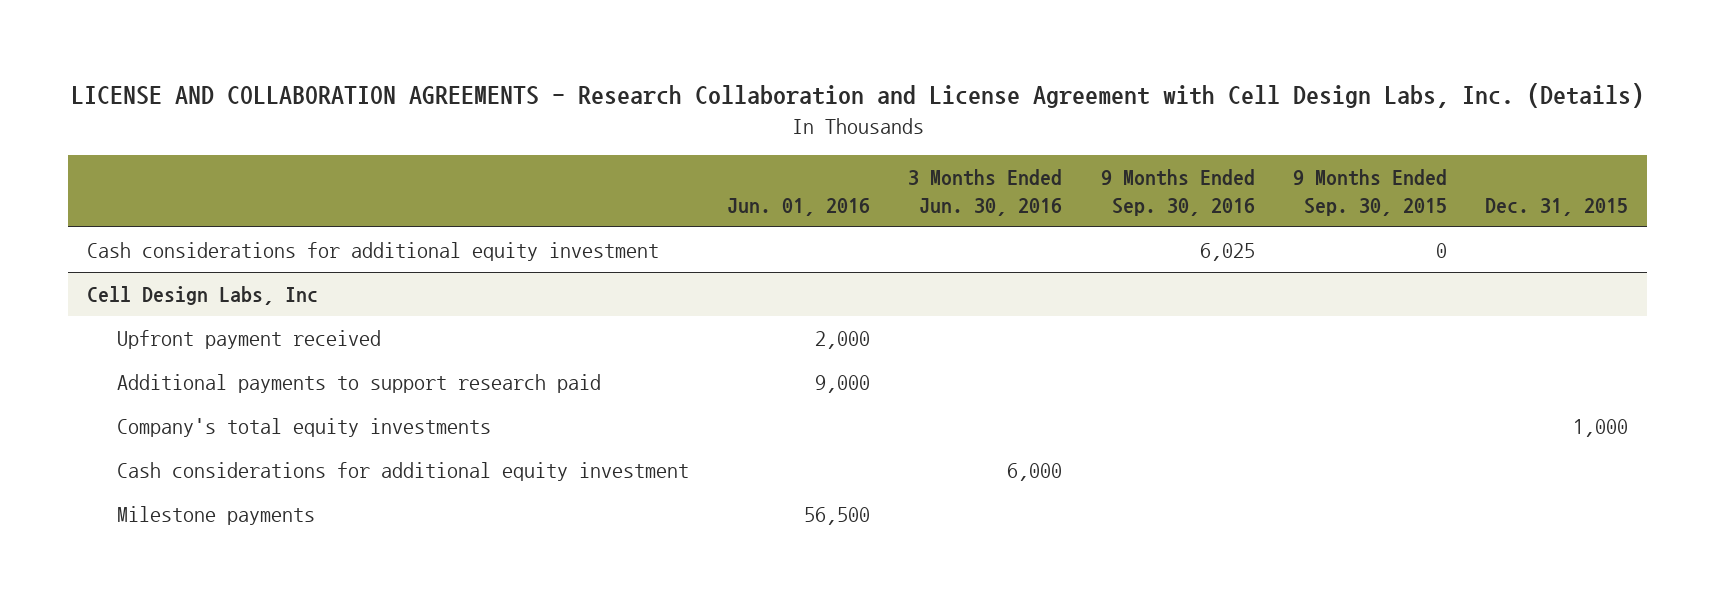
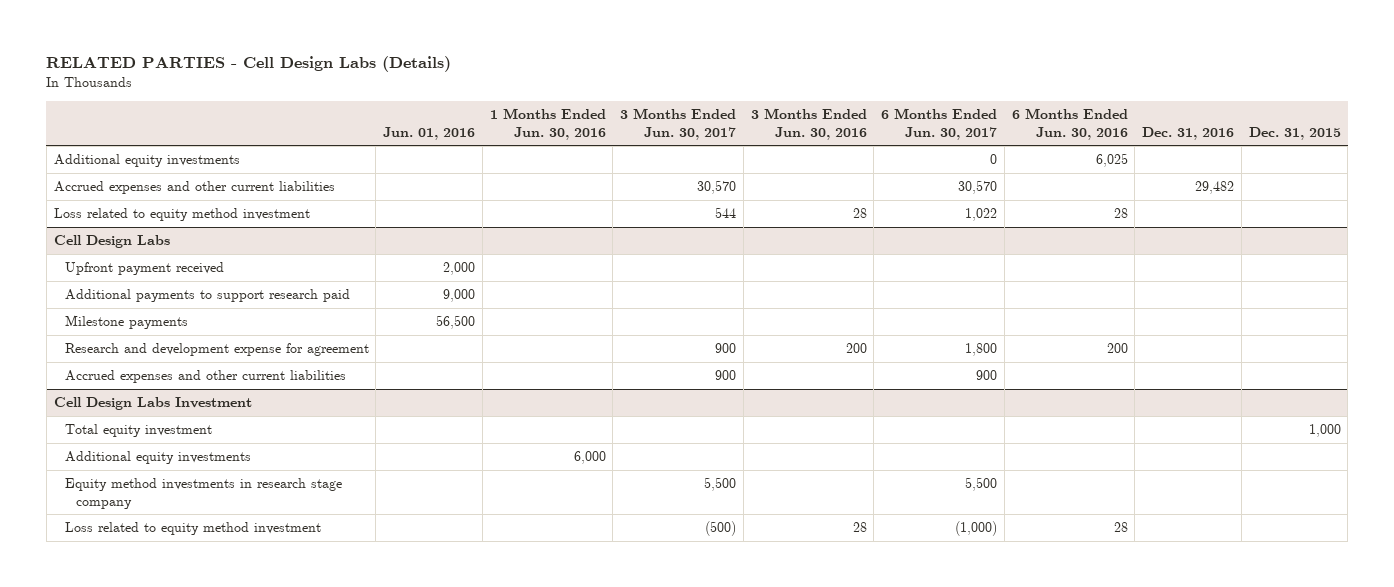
[70,82,1644,108] LICENSE AND COLLABORATION AGREEMENTS - Research Collaboration and License Agreement with Cell Design Labs, Inc. (Details) -> [46,56,452,73] RELATED PARTIES - Cell Design Labs (Details)
[1100,168,1255,216] 9 Months Ended Sep. 30, 2016 -> none
[1293,168,1448,216] 9 Months Ended Sep. 30, 2015 -> none
none -> [489,108,606,140] 1 Months Ended Jun. 30, 2016
none -> [620,108,737,140] 3 Months Ended Jun. 30, 2017
none -> [881,108,998,140] 6 Months Ended Jun. 30, 2017
none -> [1011,108,1128,140] 6 Months Ended Jun. 30, 2016
none -> [1142,126,1235,140] Dec. 31, 2016
[87,242,660,262] Cash considerations for additional equity investment -> [53,154,240,168] Additional equity investments
none -> [53,181,335,195] Accrued expenses and other current liabilities
none -> [53,208,310,222] Loss related to equity method investment
[87,286,319,306] Cell Design Labs, Inc -> [53,235,170,249] Cell Design Labs
[116,418,491,438] Company's total equity investments -> none
[116,462,689,482] Cash considerations for additional equity investment -> none
none -> [64,343,369,357] Research and development expense for agreement
none -> [64,370,346,384] Accrued expenses and other current liabilities
none -> [53,397,252,411] Cell Design Labs Investment
none -> [64,424,212,438] Total equity investment
none -> [64,451,251,465] Additional equity investments
none -> [64,478,342,509] Equity method investments in research stage company
none -> [64,522,321,536] Loss related to equity method investment

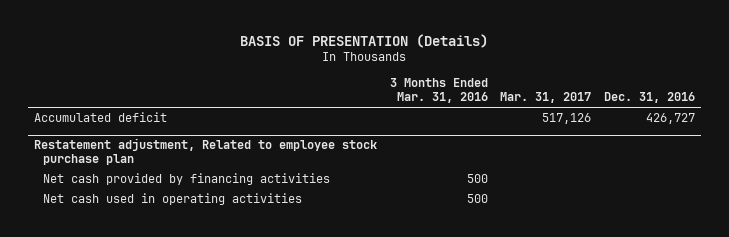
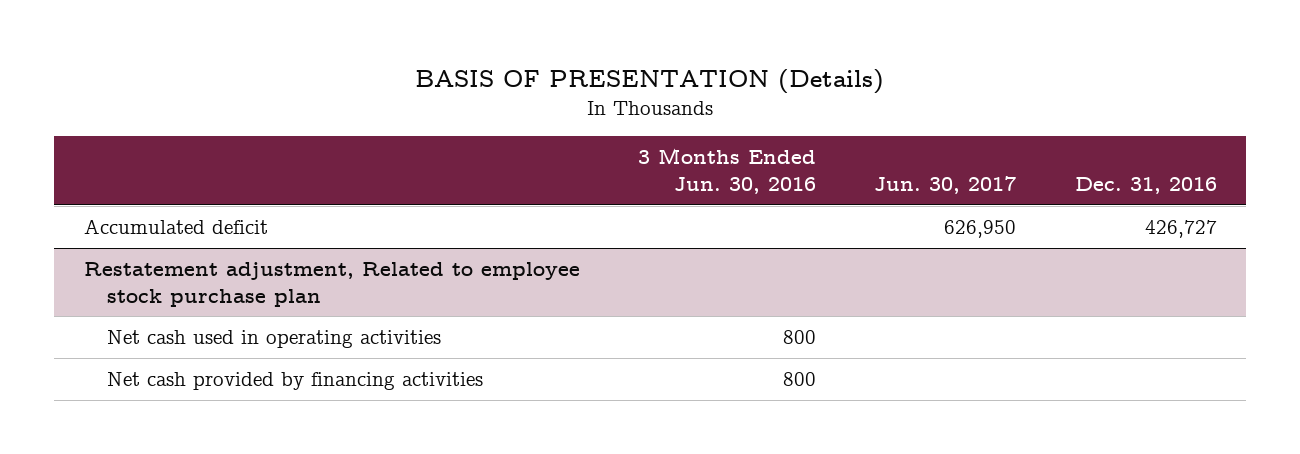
[389,78,488,104] 3 Months Ended Mar. 31, 2016 -> none
[500,92,592,104] Mar. 31, 2017 -> none
none -> [637,148,816,194] 3 Months Ended Jun. 30, 2016
none -> [874,175,1017,194] Jun. 30, 2017
[43,173,331,186] Net cash provided by financing activities -> [106,372,483,391] Net cash provided by financing activities

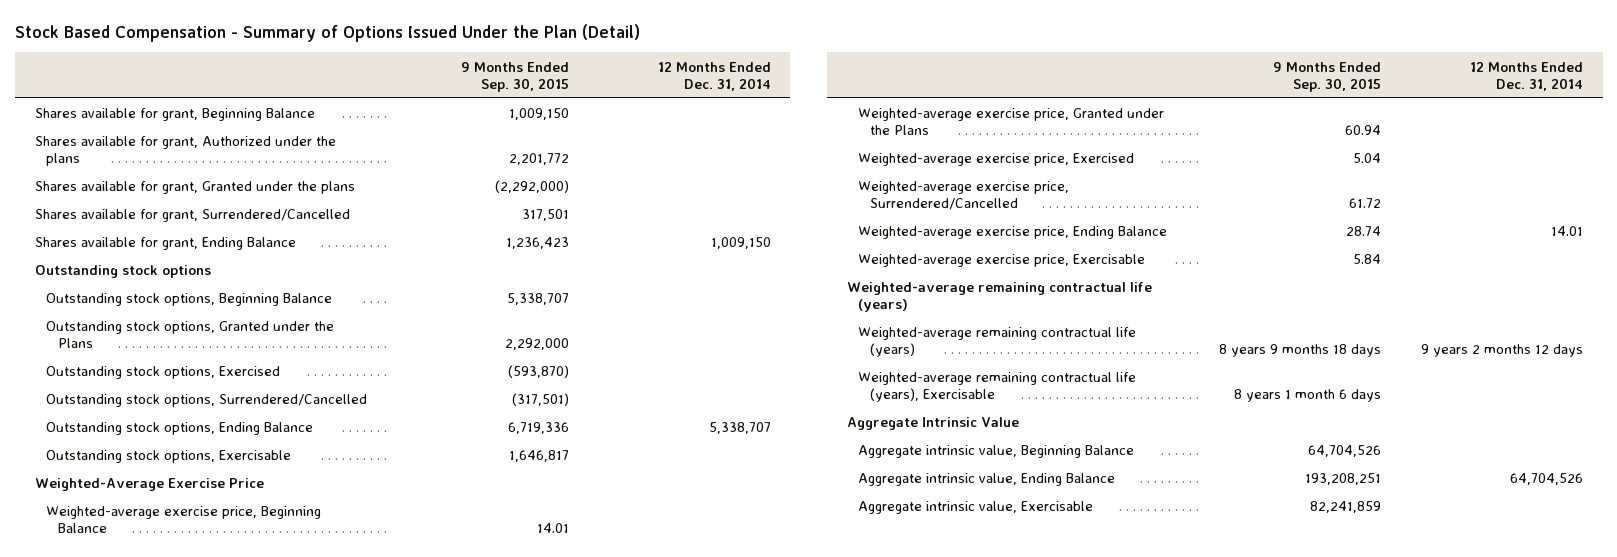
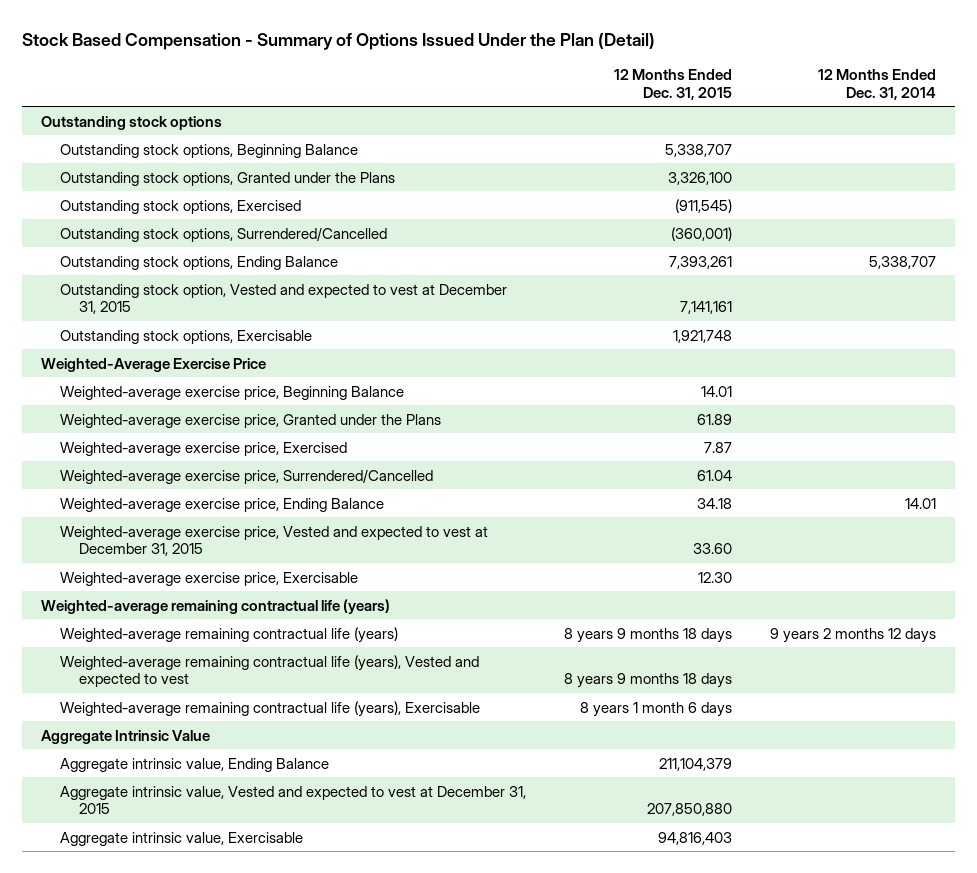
[460,61,569,92] 9 Months Ended Sep. 30, 2015 -> none
none -> [614,69,733,100] 12 Months Ended Dec. 31, 2015
[34,108,315,122] Shares available for grant, Beginning Balance -> none
[34,136,336,167] Shares available for grant, Authorized under the plans -> none
[34,181,355,195] Shares available for grant, Granted under the plans -> none
[34,209,350,223] Shares available for grant, Surrendered/Cancelled -> none
[34,237,296,251] Shares available for grant, Ending Balance -> none
none -> [60,283,508,315] Outstanding stock option, Vested and expected to vest at December 31, 2015
none -> [60,525,489,557] Weighted-average exercise price, Vested and expected to vest at December 31, 2015
none -> [60,654,480,688] Weighted-average remaining contractual life (years), Vested and expected to vest
[858,473,1116,487] Aggregate intrinsic value, Ending Balance -> none
[858,445,1135,459] Aggregate intrinsic value, Beginning Balance -> [60,757,330,772] Aggregate intrinsic value, Ending Balance
none -> [60,785,527,815] Aggregate intrinsic value, Vested and expected to vest at December 31, 2015

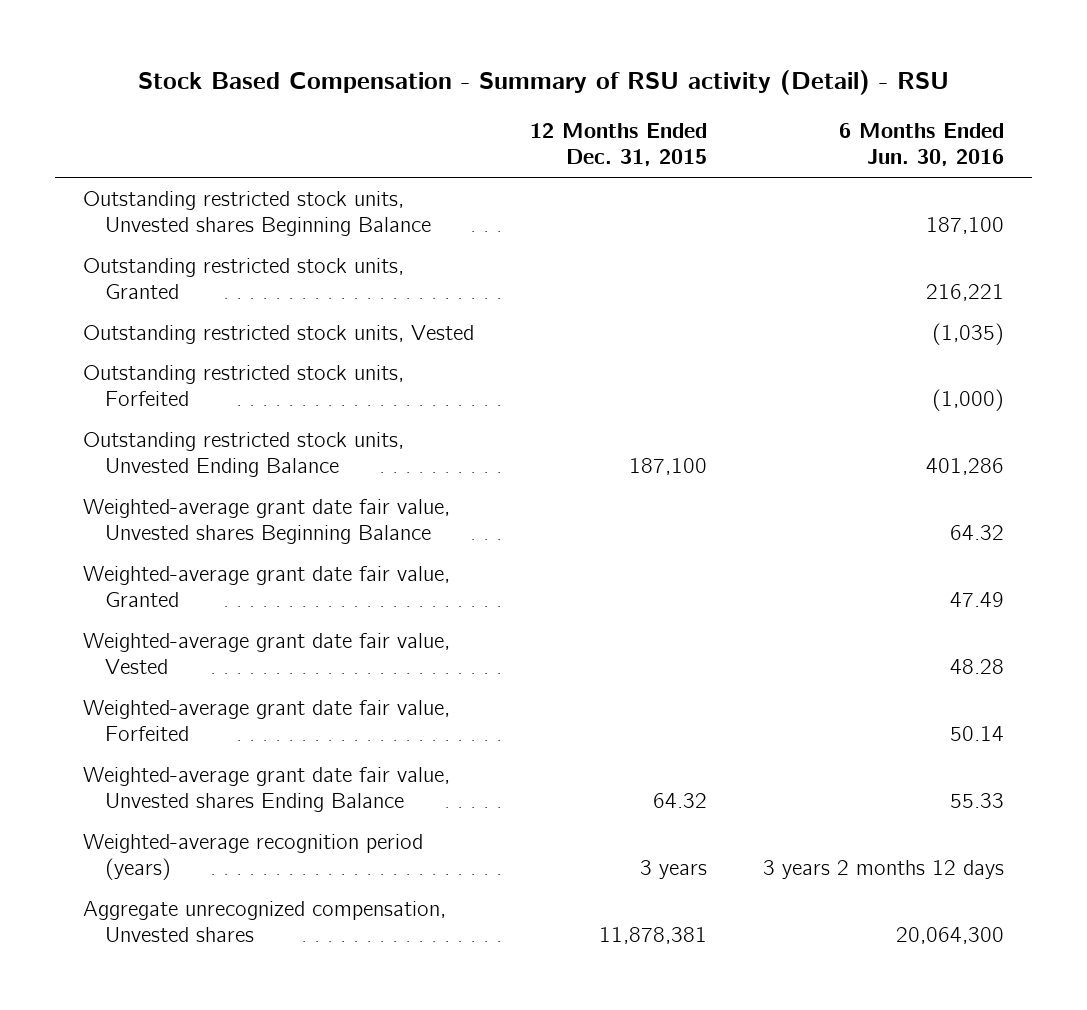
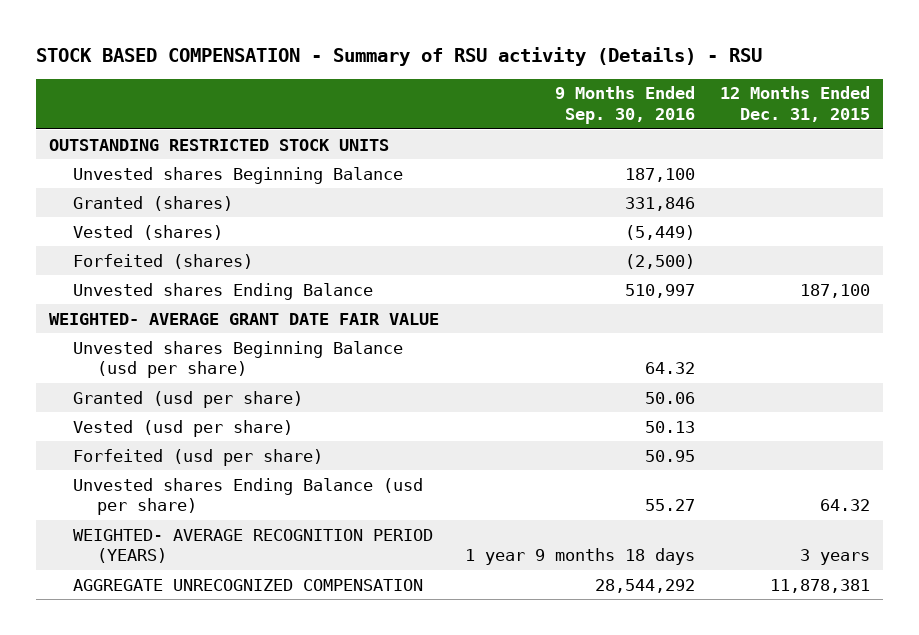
[137,69,949,95] Stock Based Compensation - Summary of RSU activity (Detail) - RSU -> [36,47,763,67] STOCK BASED COMPENSATION - Summary of RSU activity (Details) - RSU
[839,122,1005,167] 6 Months Ended Jun. 30, 2016 -> none
none -> [554,86,695,125] 9 Months Ended Sep. 30, 2016
none -> [48,138,389,151] OUTSTANDING RESTRICTED STOCK UNITS
[83,190,432,237] Outstanding restricted stock units, Unvested shares Beginning Balance -> [72,166,403,184] Unvested shares Beginning Balance
[83,257,405,300] Outstanding restricted stock units, Granted -> [72,195,233,211] Granted (shares)
[83,324,475,344] Outstanding restricted stock units, Vested -> [72,224,223,240] Vested (shares)
[83,364,405,407] Outstanding restricted stock units, Forfeited -> [72,253,253,269] Forfeited (shares)
[83,431,405,478] Outstanding restricted stock units, Unvested Ending Balance -> [72,282,373,300] Unvested shares Ending Balance
none -> [48,312,439,325] WEIGHTED- AVERAGE GRANT DATE FAIR VALUE
[83,498,451,545] Weighted-average grant date fair value, Unvested shares Beginning Balance -> [72,340,403,379] Unvested shares Beginning Balance (usd per share)
[83,565,451,608] Weighted-average grant date fair value, Granted -> [72,390,303,408] Granted (usd per share)
[83,632,451,675] Weighted-average grant date fair value, Vested -> [72,419,293,437] Vested (usd per share)
[83,699,451,742] Weighted-average grant date fair value, Forfeited -> [72,448,323,466] Forfeited (usd per share)
[83,766,451,813] Weighted-average grant date fair value, Unvested shares Ending Balance -> [72,477,423,516] Unvested shares Ending Balance (usd per share)
[83,833,424,881] Weighted-average recognition period (years) -> [72,528,433,564] WEIGHTED- AVERAGE RECOGNITION PERIOD (YEARS)
[83,900,447,943] Aggregate unrecognized compensation, Unvested shares -> [72,578,423,591] AGGREGATE UNRECOGNIZED COMPENSATION

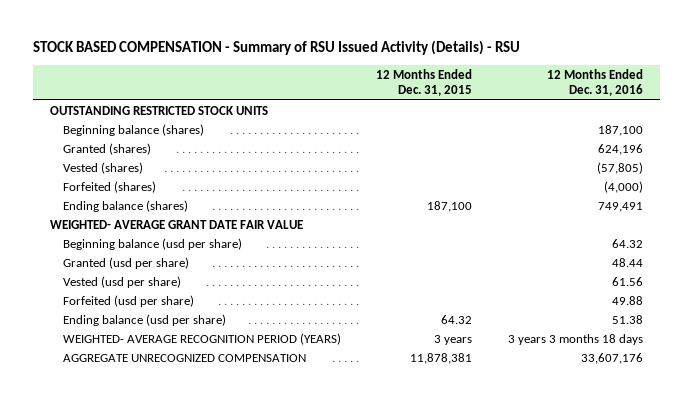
[36,47,763,67] STOCK BASED COMPENSATION - Summary of RSU activity (Details) - RSU -> [32,40,520,56] STOCK BASED COMPENSATION - Summary of RSU Issued Activity (Details) - RSU
[554,86,695,125] 9 Months Ended Sep. 30, 2016 -> none
none -> [546,68,643,97] 12 Months Ended Dec. 31, 2016
[72,166,403,184] Unvested shares Beginning Balance -> [63,123,205,136] Beginning balance (shares)
[72,282,373,300] Unvested shares Ending Balance -> [63,199,189,212] Ending balance (shares)
[72,340,403,379] Unvested shares Beginning Balance (usd per share) -> [63,237,243,250] Beginning balance (usd per share)
[72,477,423,516] Unvested shares Ending Balance (usd per share) -> [63,313,227,326] Ending balance (usd per share)

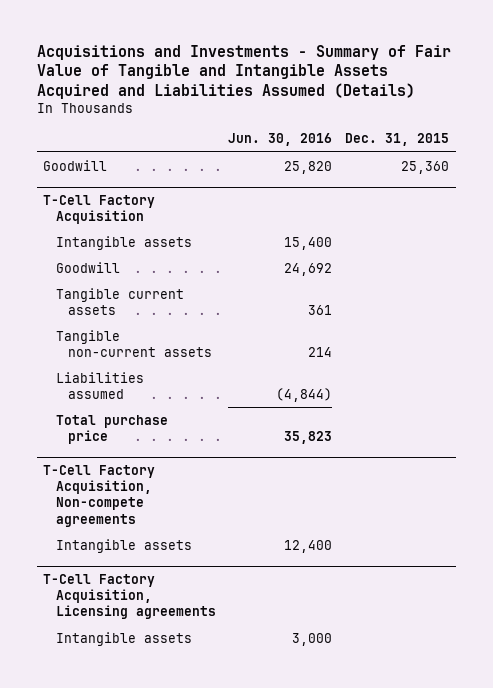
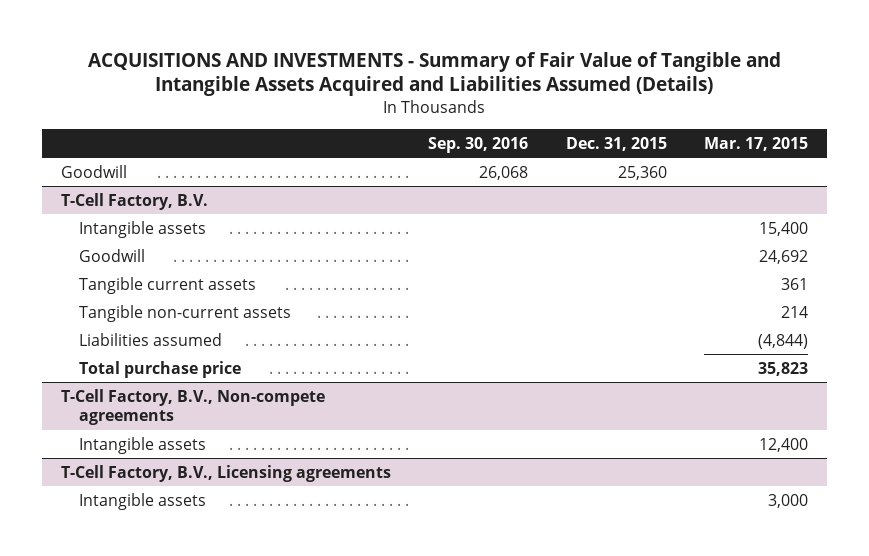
[36,44,451,99] Acquisitions and Investments - Summary of Fair Value of Tangible and Intangible Assets Acquired and Liabilities Assumed (Details) -> [88,51,782,97] ACQUISITIONS AND INVESTMENTS - Summary of Fair Value of Tangible and Intangible Assets Acquired and Liabilities Assumed (Details)
[228,133,333,147] Jun. 30, 2016 -> none
none -> [428,136,529,153] Sep. 30, 2016
none -> [704,136,809,151] Mar. 17, 2015
[43,194,156,225] T-Cell Factory Acquisition -> [60,192,208,210] T-Cell Factory, B.V.
[43,464,156,527] T-Cell Factory Acquisition, Non-compete agreements -> [60,388,325,426] T-Cell Factory, B.V., Non-compete agreements
[43,573,216,620] T-Cell Factory Acquisition, Licensing agreements -> [60,464,391,482] T-Cell Factory, B.V., Licensing agreements

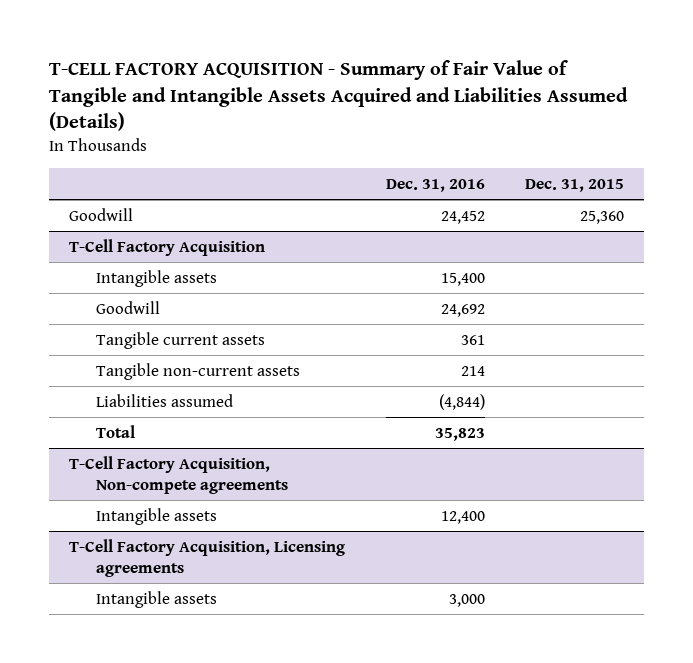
[88,51,782,97] ACQUISITIONS AND INVESTMENTS - Summary of Fair Value of Tangible and Intangible Assets Acquired and Liabilities Assumed (Details) -> [49,60,629,132] T-CELL FACTORY ACQUISITION - Summary of Fair Value of Tangible and Intangible Assets Acquired and Liabilities Assumed (Details)
[428,136,529,153] Sep. 30, 2016 -> none
[704,136,809,151] Mar. 17, 2015 -> none
none -> [385,179,485,193] Dec. 31, 2016
[60,192,208,210] T-Cell Factory, B.V. -> [69,238,266,256] T-Cell Factory Acquisition
[79,360,242,378] Total purchase price -> [96,424,136,438] Total
[60,388,325,426] T-Cell Factory, B.V., Non-compete agreements -> [69,455,289,494] T-Cell Factory Acquisition, Non-compete agreements
[60,464,391,482] T-Cell Factory, B.V., Licensing agreements -> [69,538,346,577] T-Cell Factory Acquisition, Licensing agreements

